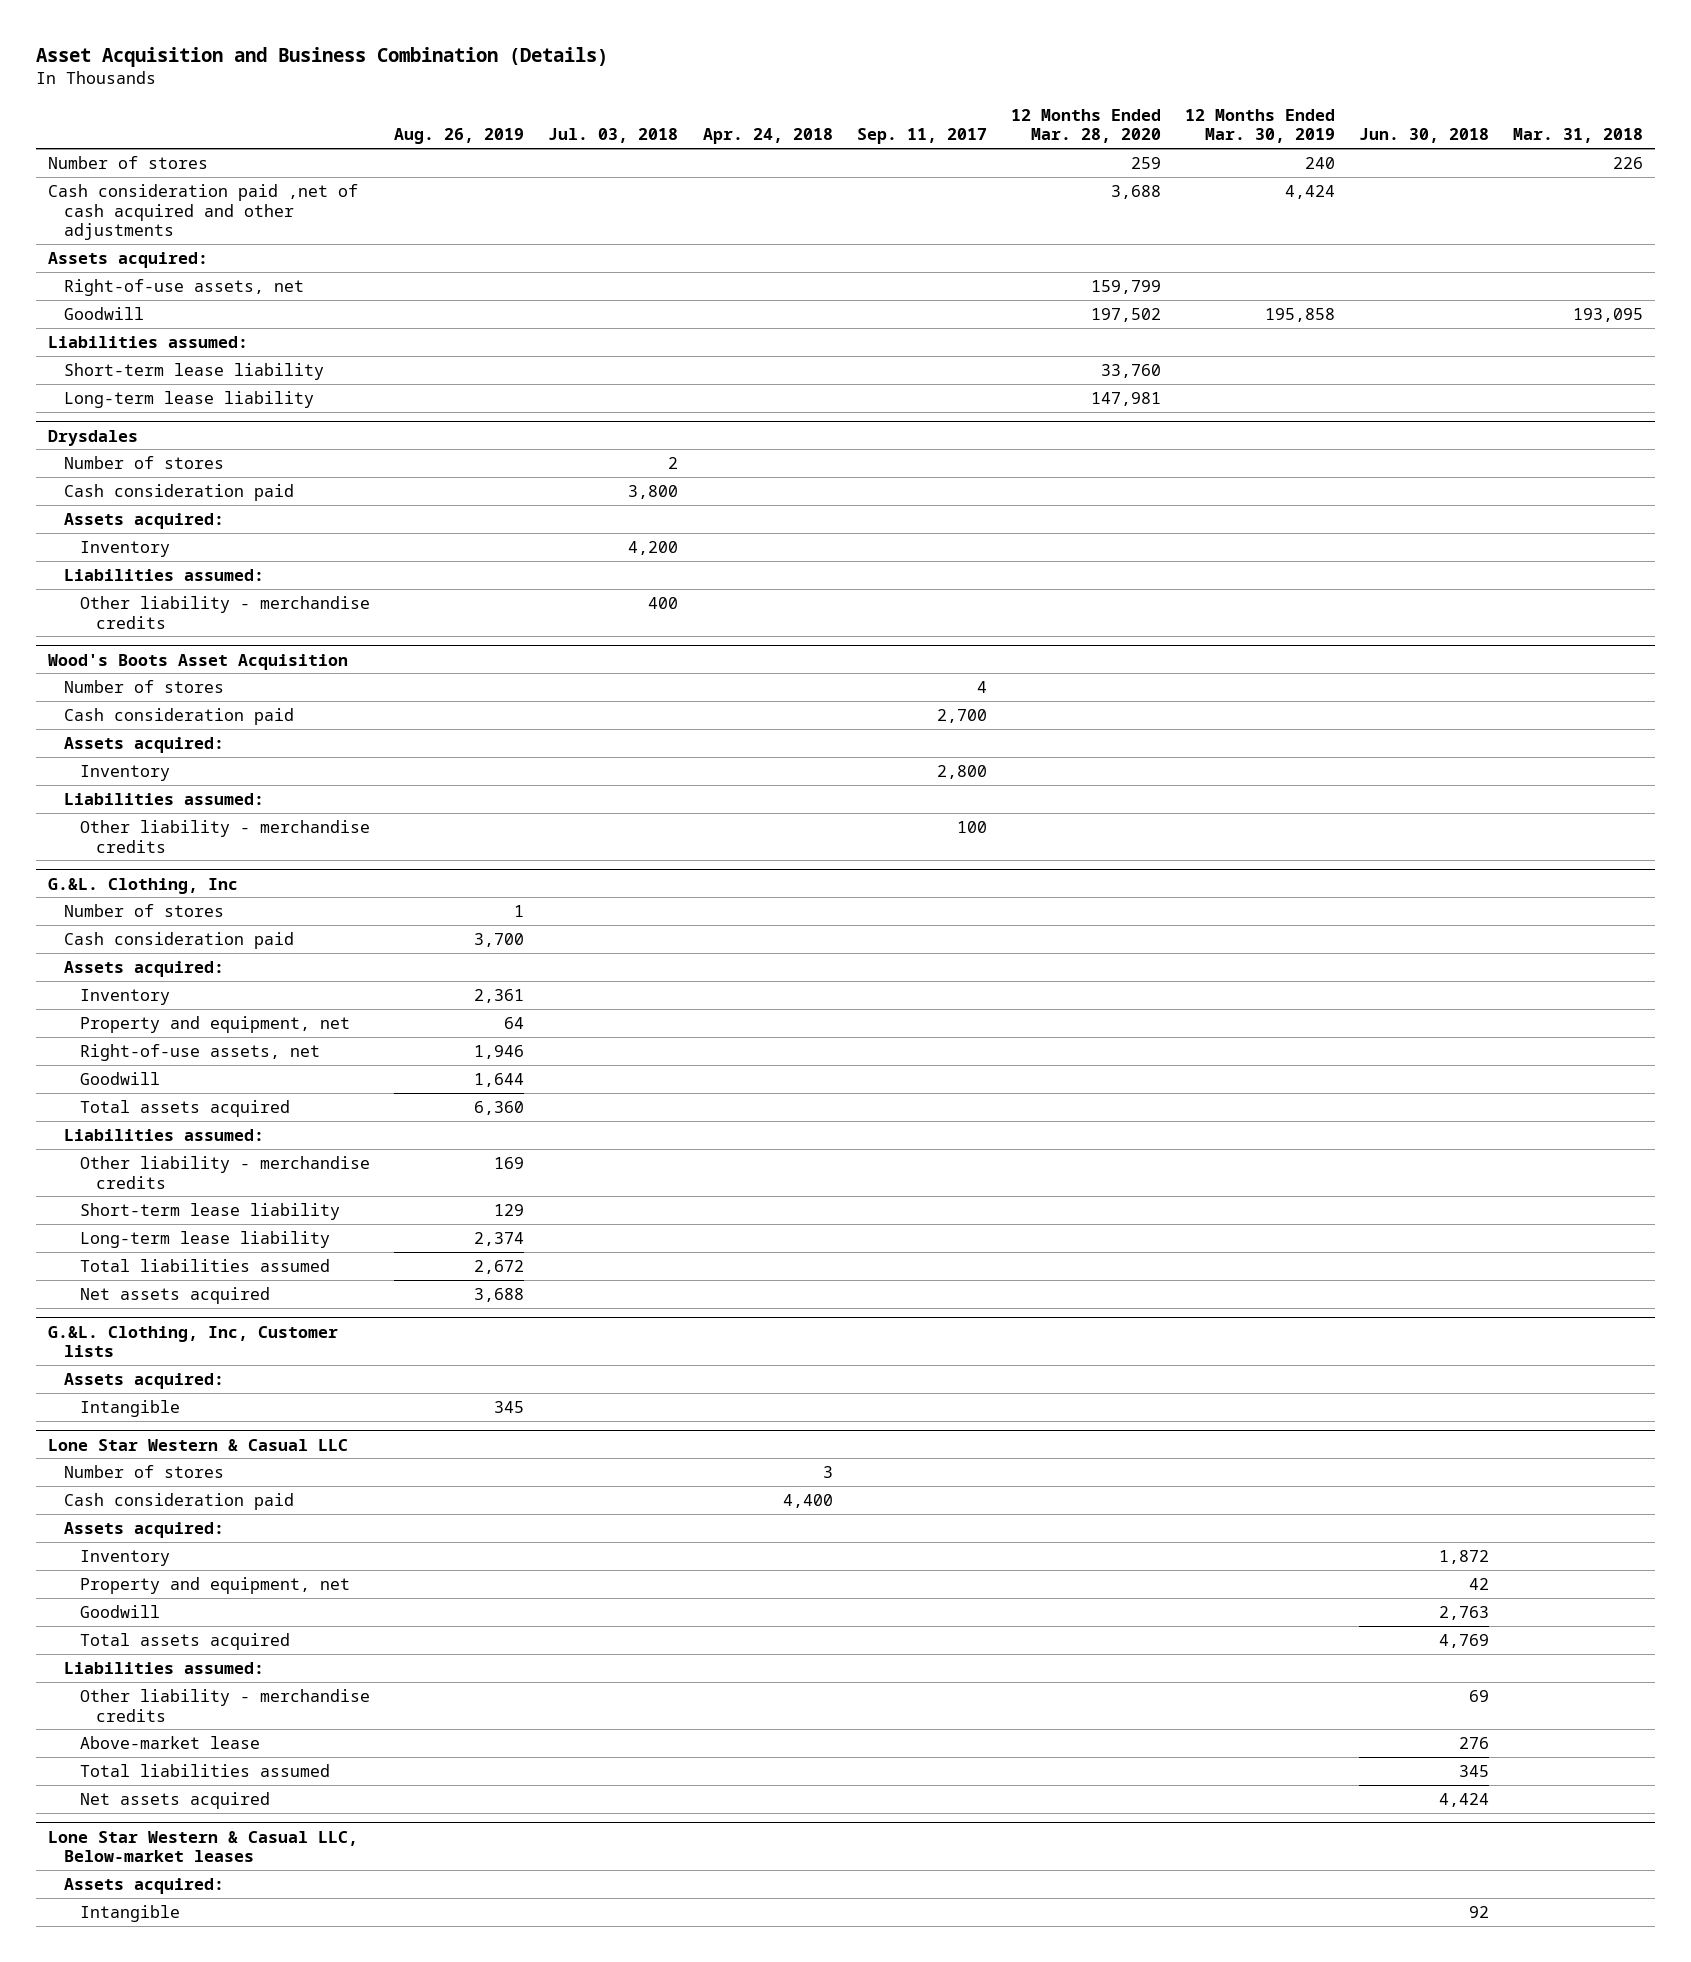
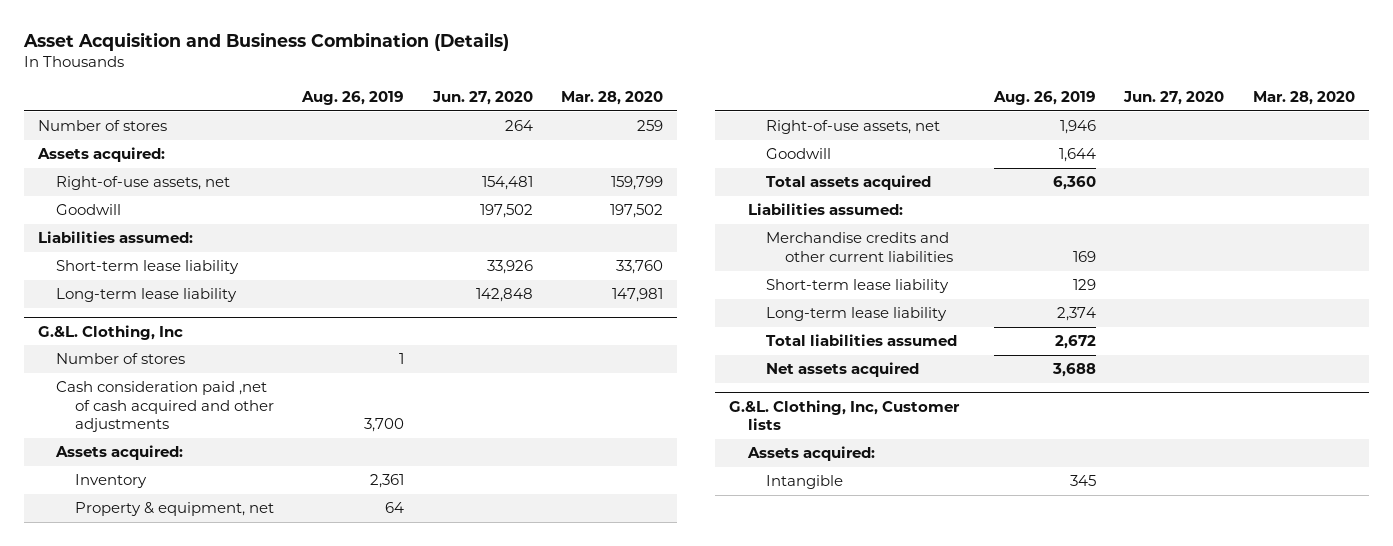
[548,128,679,144] Jul. 03, 2018 -> none
[702,128,833,145] Apr. 24, 2018 -> none
[856,128,987,145] Sep. 11, 2017 -> none
[1010,108,1161,144] 12 Months Ended Mar. 28, 2020 -> none
[1184,108,1335,144] 12 Months Ended Mar. 30, 2019 -> none
[1358,128,1489,144] Jun. 30, 2018 -> none
[1512,128,1643,144] Mar. 31, 2018 -> none
none -> [431,90,533,105] Jun. 27, 2020
none -> [561,90,664,105] Mar. 28, 2020
[47,183,358,241] Cash consideration paid ,net of cash acquired and other adjustments -> none
[47,429,138,446] Drysdales -> none
[64,455,225,469] Number of stores -> none
[64,483,295,501] Cash consideration paid -> none
[64,512,225,529] Assets acquired: -> none
[80,540,171,557] Inventory -> none
[64,568,265,581] Liabilities assumed: -> none
[80,595,371,629] Other liability - merchandise credits -> none
[47,653,348,670] Wood's Boots Asset Acquisition -> none
[64,679,225,693] Number of stores -> none
[64,707,295,725] Cash consideration paid -> none
[64,736,225,753] Assets acquired: -> none
[80,764,171,781] Inventory -> none
[64,792,265,805] Liabilities assumed: -> none
[80,819,371,853] Other liability - merchandise credits -> none
[64,931,295,949] Cash consideration paid -> none
none -> [56,381,275,432] Cash consideration paid ,net of cash acquired and other adjustments
[80,1015,351,1033] Property and equipment, net -> [75,502,275,517] Property & equipment, net
[80,1155,371,1189] Other liability - merchandise credits -> [766,232,954,262] Merchandise credits and other current liabilities
[47,1438,348,1451] Lone Star Western & Casual LLC -> none
[64,1464,225,1478] Number of stores -> none
[64,1492,295,1510] Cash consideration paid -> none
[64,1521,225,1538] Assets acquired: -> none
[80,1549,171,1566] Inventory -> none
[80,1576,351,1594] Property and equipment, net -> none
[80,1604,161,1618] Goodwill -> none
[80,1632,291,1650] Total assets acquired -> none
[64,1661,265,1674] Liabilities assumed: -> none
[80,1688,371,1722] Other liability - merchandise credits -> none
[80,1735,261,1749] Above-market lease -> none
[80,1763,331,1777] Total liabilities assumed -> none
[80,1791,271,1809] Net assets acquired -> none
[47,1830,358,1863] Lone Star Western & Casual LLC, Below-market leases -> none
[64,1877,225,1894] Assets acquired: -> none
[80,1904,181,1922] Intangible -> none

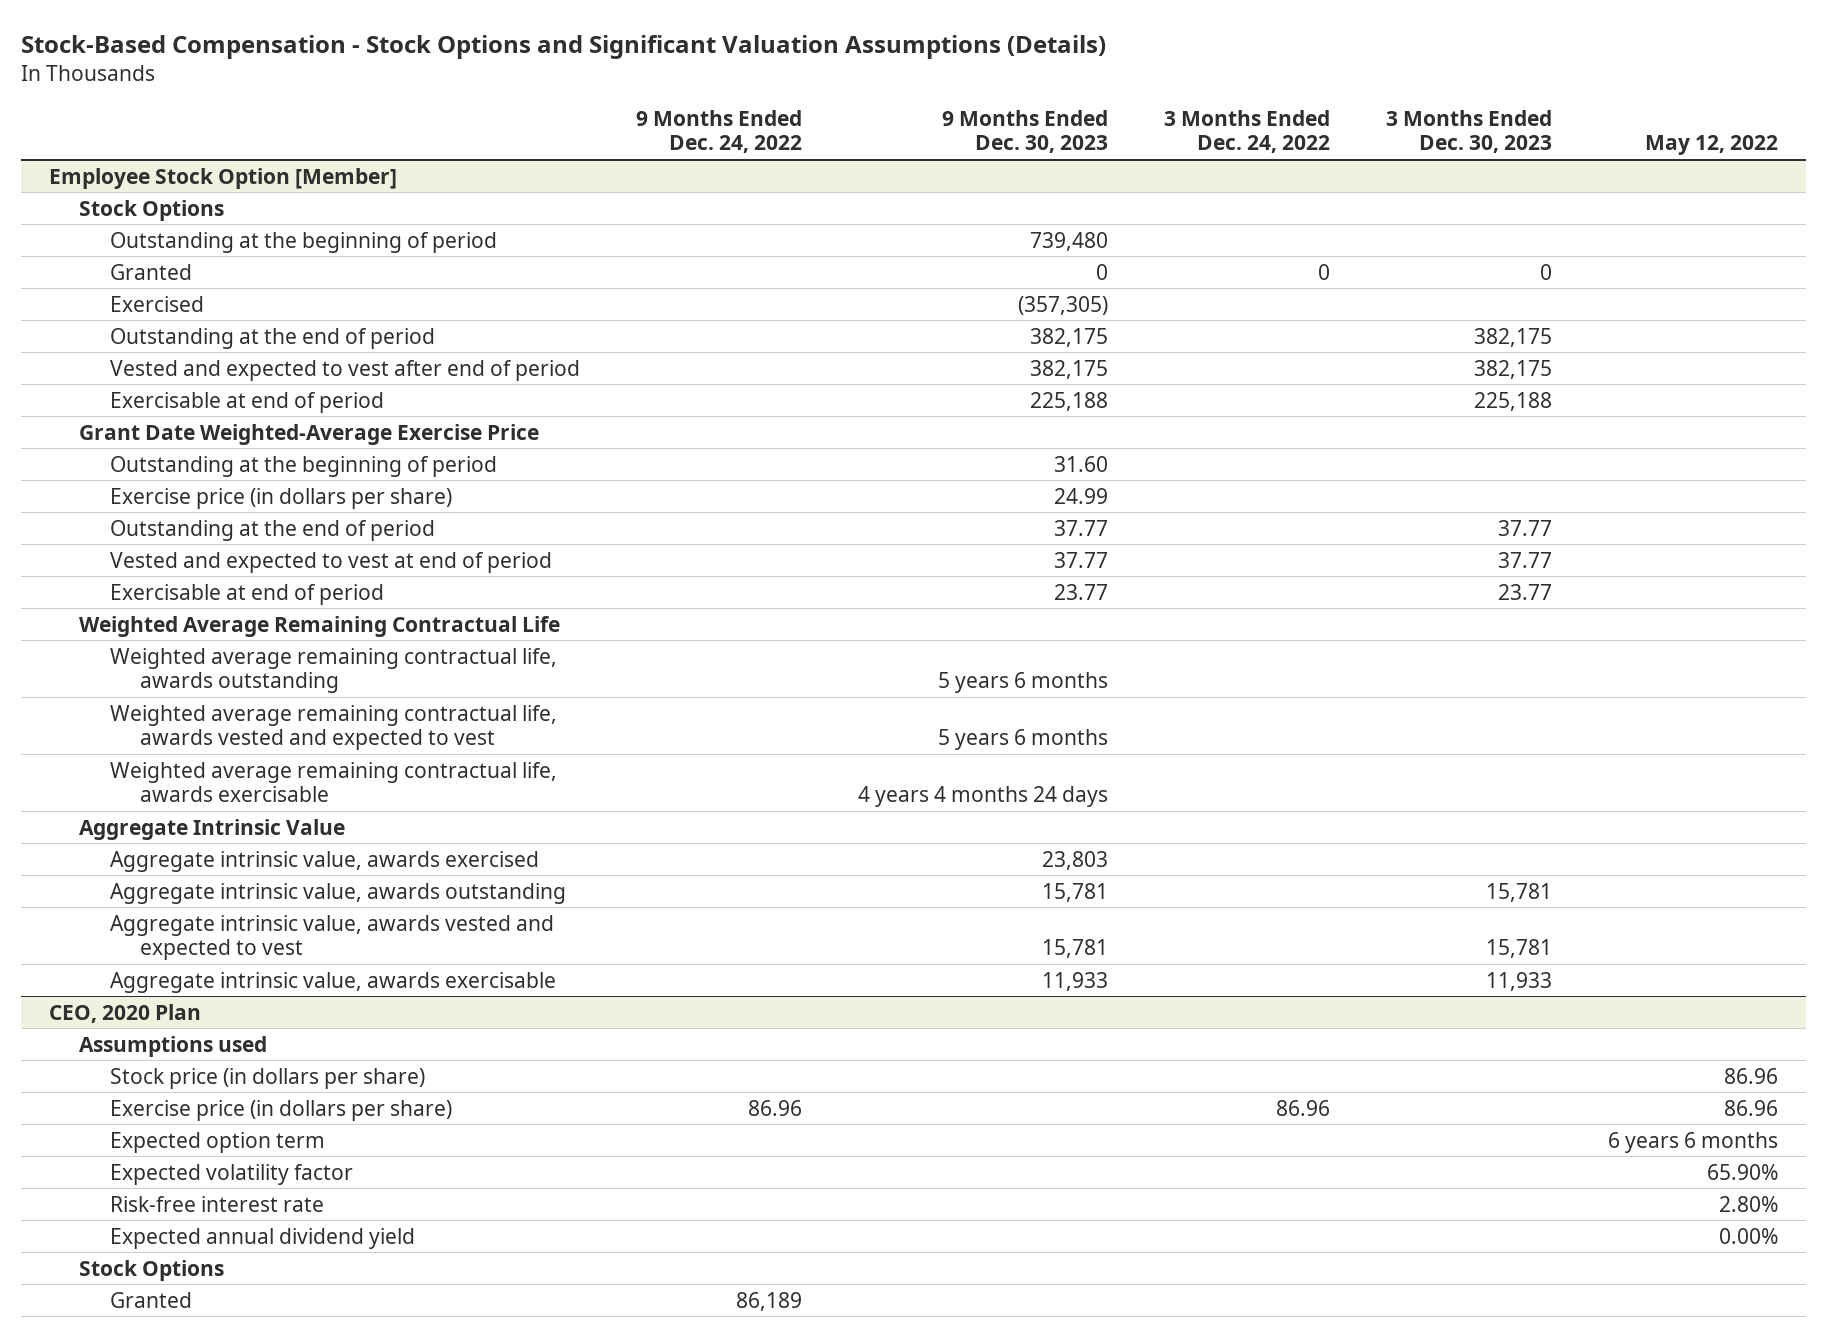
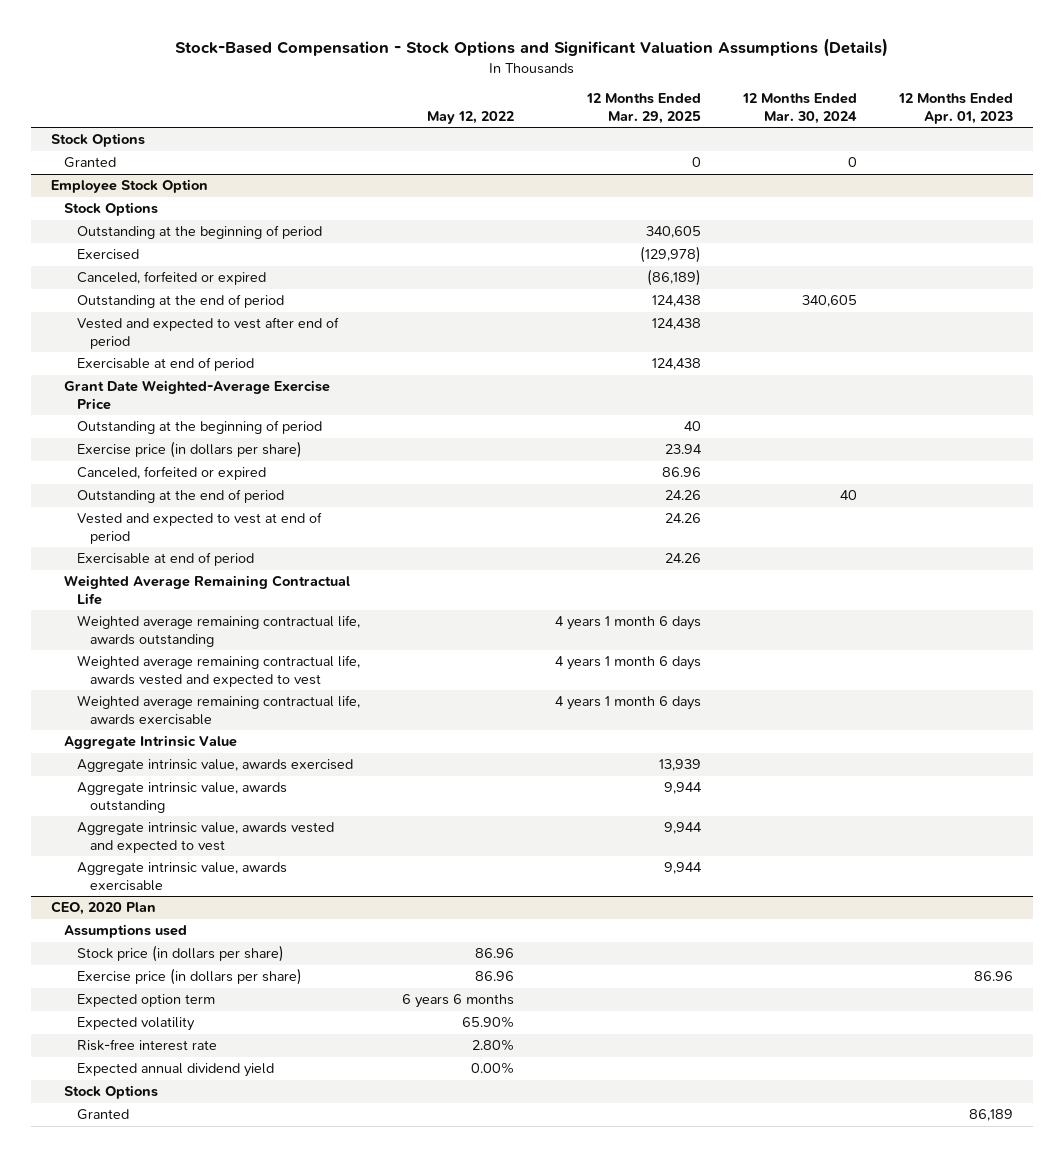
[635,109,802,154] 9 Months Ended Dec. 24, 2022 -> none
[942,109,1109,154] 9 Months Ended Dec. 30, 2023 -> none
[1164,109,1331,154] 3 Months Ended Dec. 24, 2022 -> none
[1386,109,1553,154] 3 Months Ended Dec. 30, 2023 -> none
none -> [586,93,702,124] 12 Months Ended Mar. 29, 2025
none -> [741,93,857,124] 12 Months Ended Mar. 30, 2024
none -> [897,93,1013,124] 12 Months Ended Apr. 01, 2023
none -> [51,133,146,148] Stock Options
none -> [64,157,117,169] Granted
[49,167,398,189] Employee Stock Option [Member] -> [51,179,209,194] Employee Stock Option
[109,263,192,280] Granted -> none
none -> [77,271,267,286] Canceled, forfeited or expired
none -> [77,466,267,481] Canceled, forfeited or expired
[109,1163,353,1185] Expected volatility factor -> [77,1017,196,1032] Expected volatility

